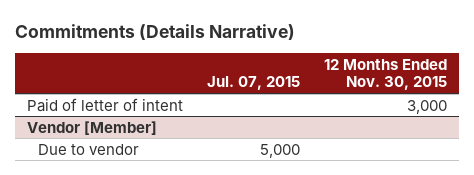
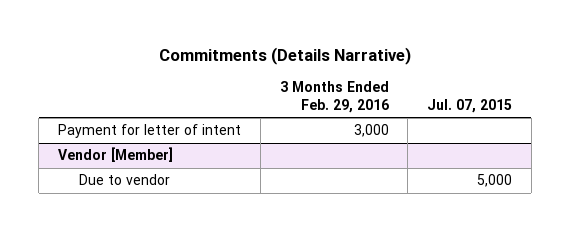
[324,58,448,91] 12 Months Ended Nov. 30, 2015 -> none
none -> [279,81,389,113] 3 Months Ended Feb. 29, 2016
[26,97,183,112] Paid of letter of intent -> [58,124,242,139] Payment for letter of intent

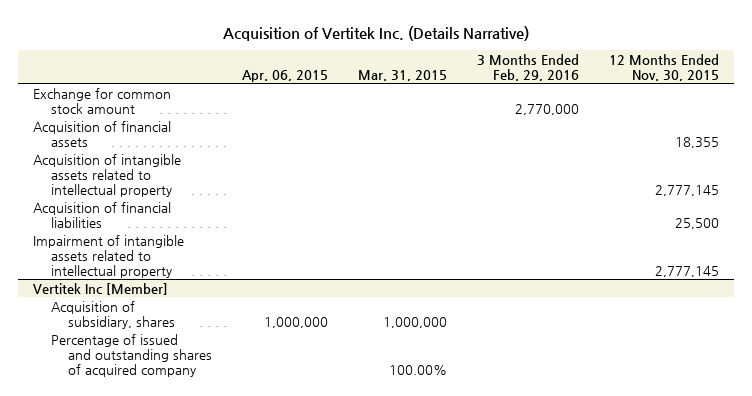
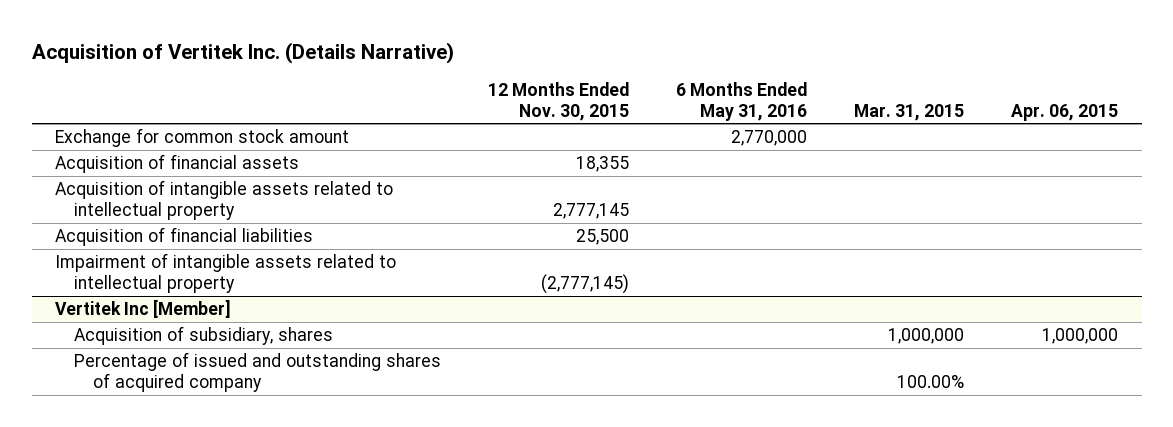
[476,53,579,81] 3 Months Ended Feb. 29, 2016 -> none
none -> [675,81,807,121] 6 Months Ended May 31, 2016
[654,265,719,277] 2,777,145 -> [540,274,629,295] (2,777,145)

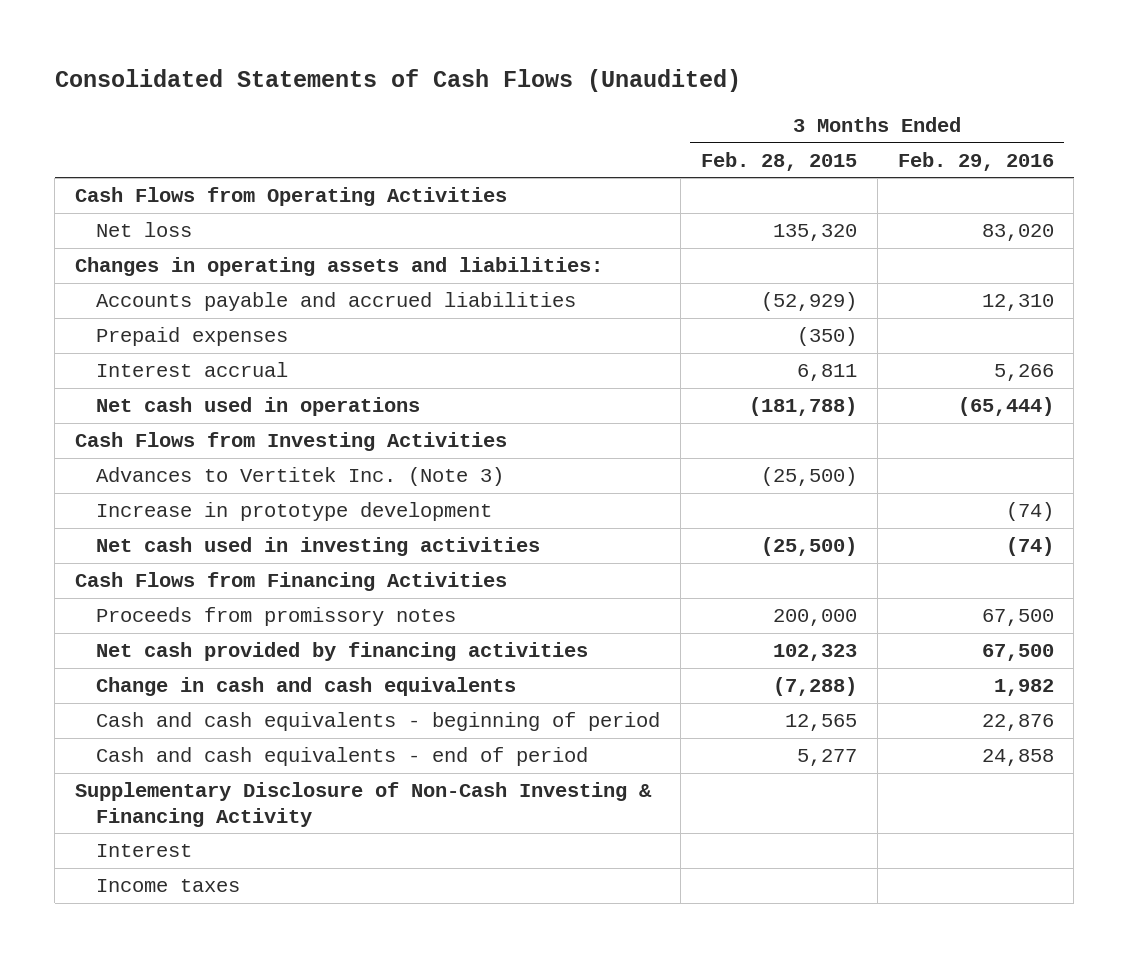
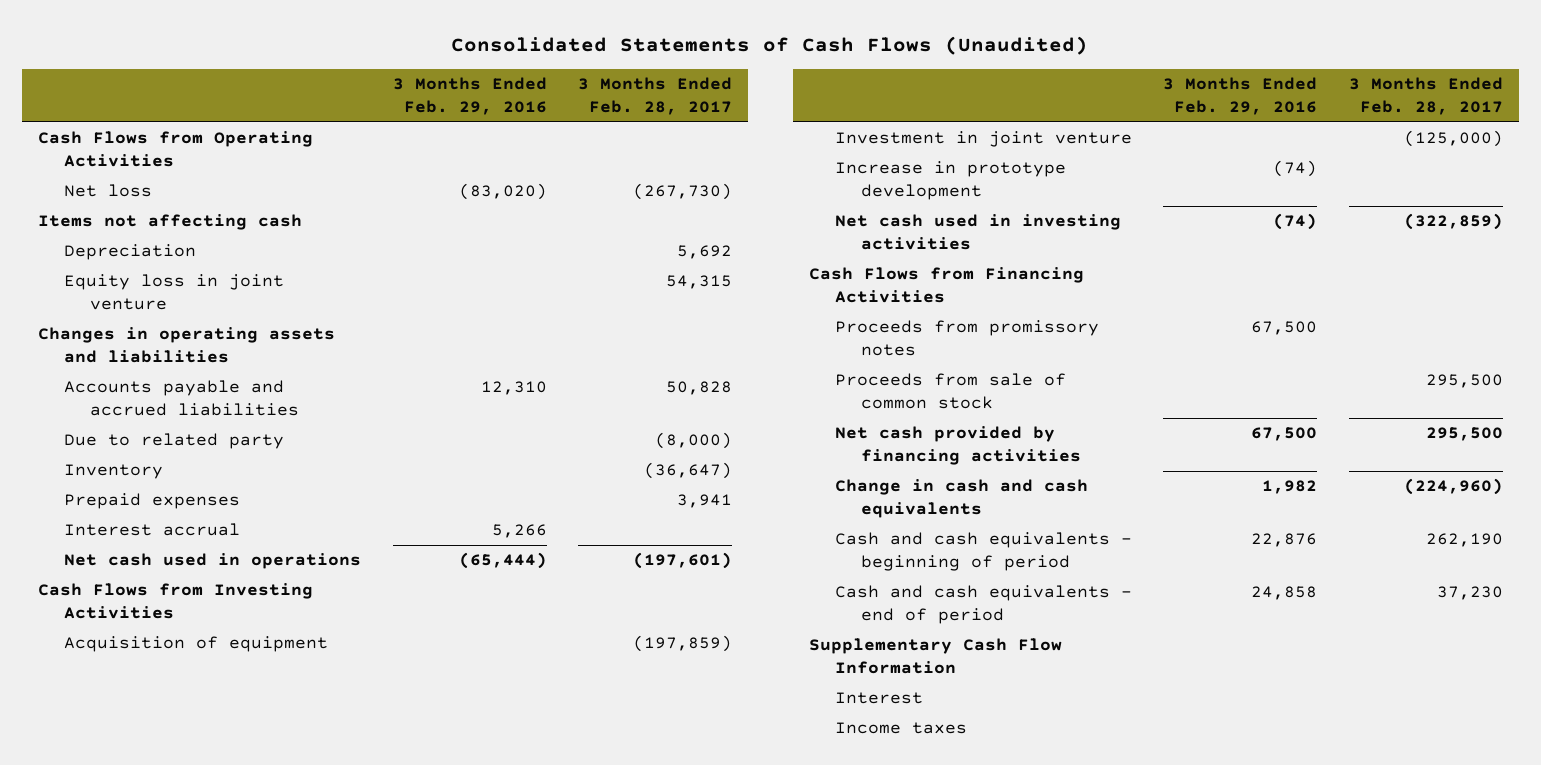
[700,151,857,171] Feb. 28, 2015 -> none
none -> [578,77,733,116] 3 Months Ended Feb. 28, 2017
[981,224,1054,242] 83,020 -> [458,183,547,201] (83,020)
none -> [38,214,303,231] Items not affecting cash
none -> [63,244,196,261] Depreciation
none -> [63,274,284,311] Equity loss in joint venture
[75,257,604,277] Changes in operating assets and liabilities: -> [38,327,336,364] Changes in operating assets and liabilities
none -> [63,433,284,450] Due to related party
none -> [63,464,163,480] Inventory
[95,467,504,487] Advances to Vertitek Inc. (Note 3) -> none
none -> [63,636,328,653] Acquisition of equipment
none -> [834,131,1132,148] Investment in joint venture
none -> [834,373,1066,410] Proceeds from sale of common stock
[75,782,653,827] Supplementary Disclosure of Non-Cash Investing & Financing Activity -> none
none -> [808,638,1062,675] Supplementary Cash Flow Information

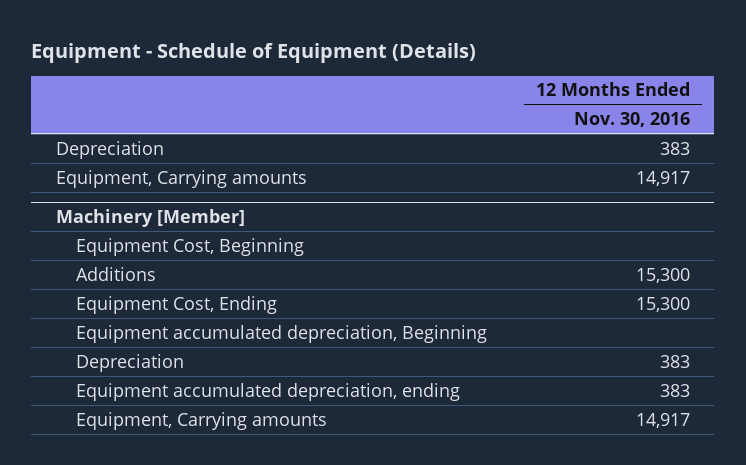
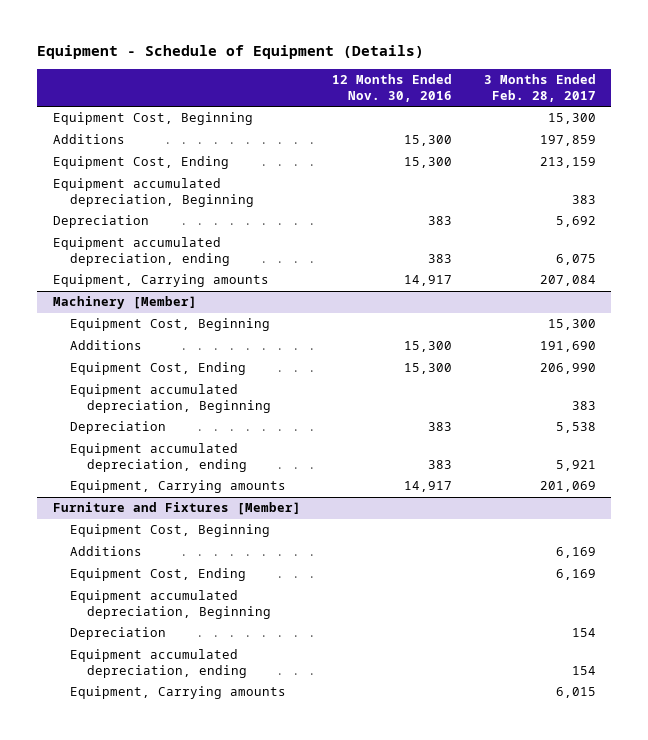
none -> [483,74,596,102] 3 Months Ended Feb. 28, 2017
none -> [52,112,253,126] Equipment Cost, Beginning
none -> [52,134,125,145] Additions
none -> [52,156,229,170] Equipment Cost, Ending
none -> [52,178,255,207] Equipment accumulated depreciation, Beginning
none -> [52,237,231,266] Equipment accumulated depreciation, ending
none -> [52,502,301,516] Furniture and Fixtures [Member]
none -> [70,524,271,538] Equipment Cost, Beginning
none -> [70,546,143,557] Additions
none -> [70,568,247,582] Equipment Cost, Ending
none -> [70,590,272,619] Equipment accumulated depreciation, Beginning
none -> [70,627,167,641] Depreciation
none -> [70,649,248,678] Equipment accumulated depreciation, ending
none -> [70,686,287,700] Equipment, Carrying amounts

